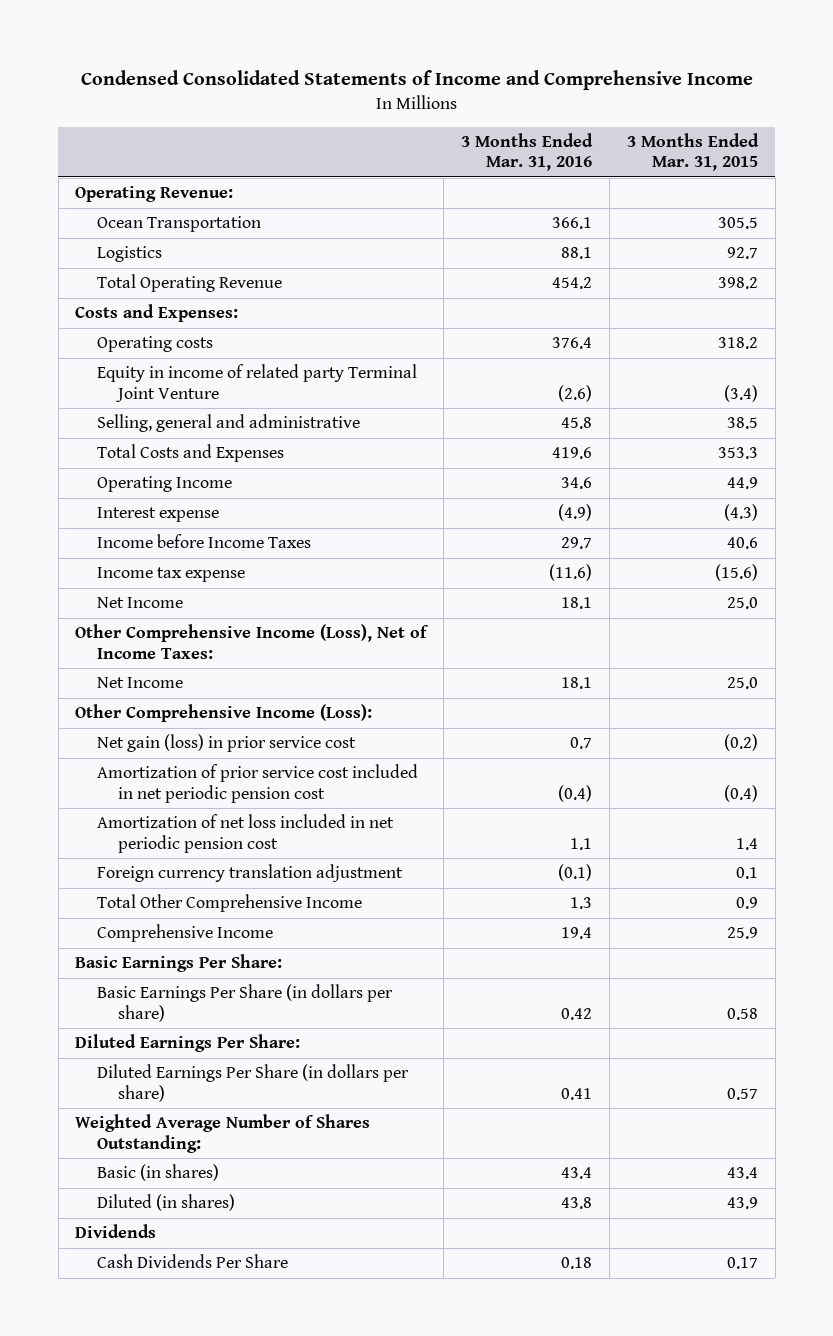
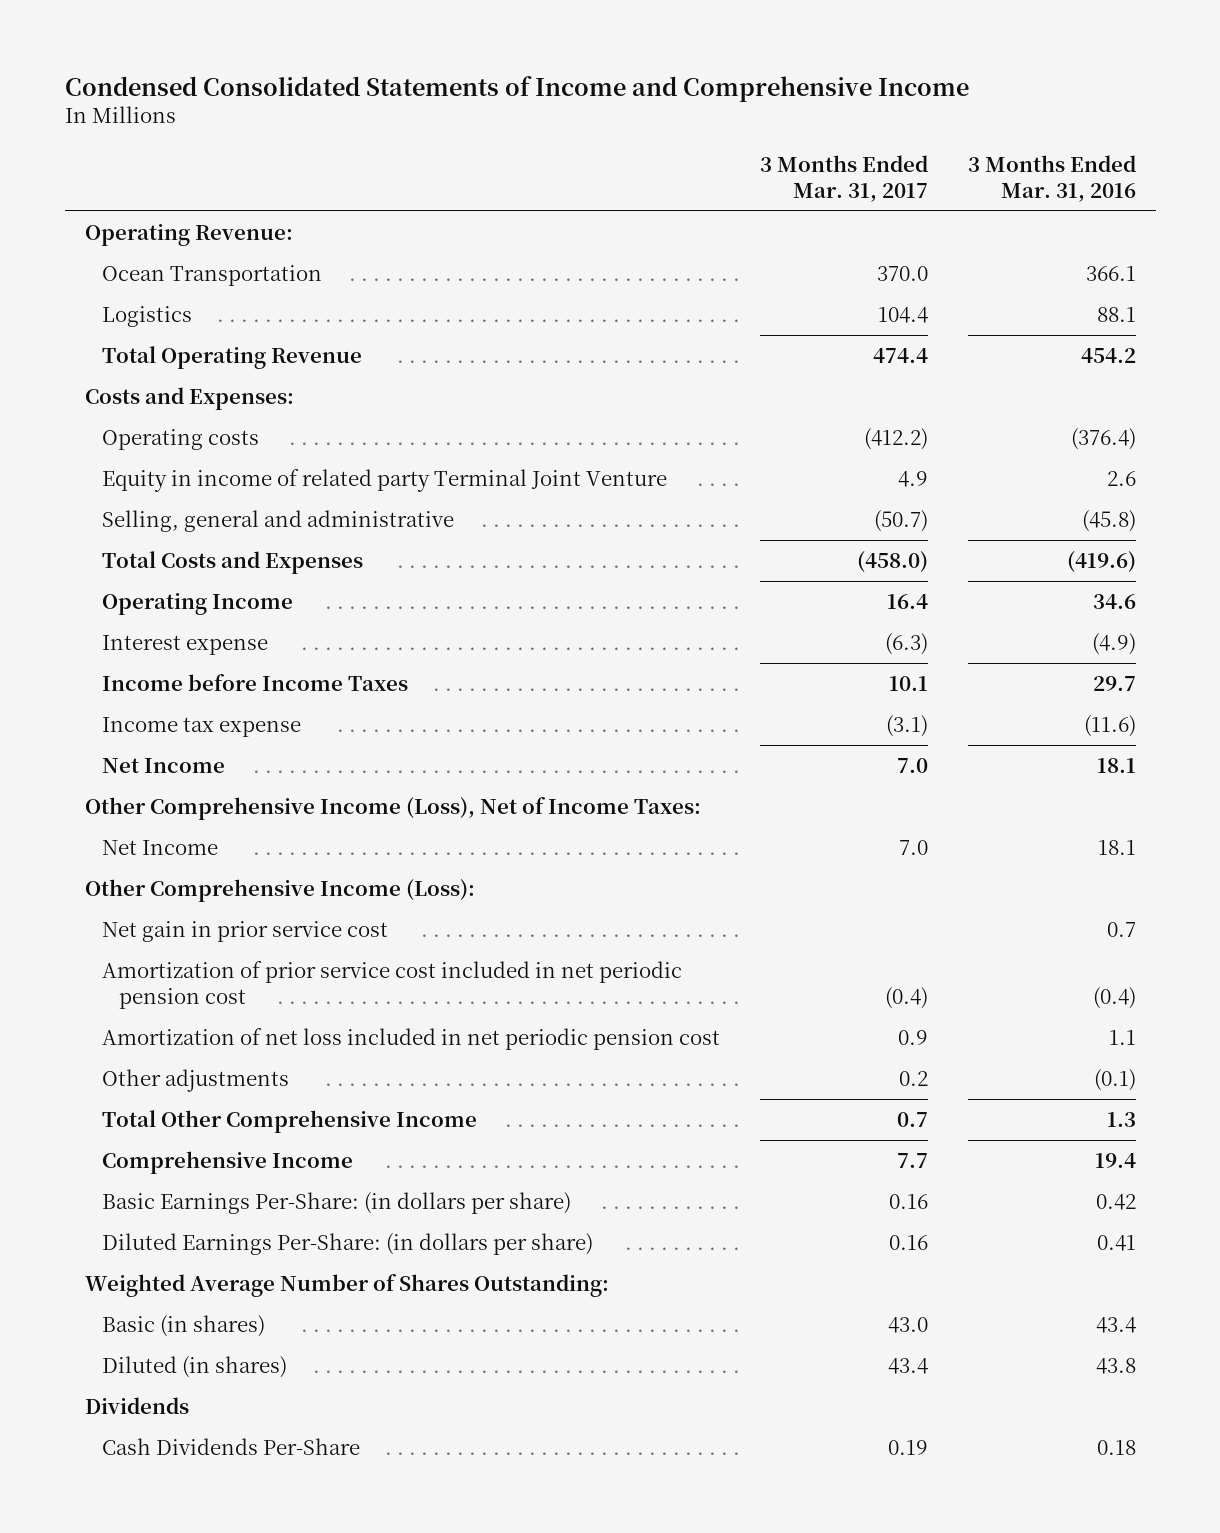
[626,133,759,172] 3 Months Ended Mar. 31, 2015 -> none
none -> [759,154,928,202] 3 Months Ended Mar. 31, 2017
[552,337,593,350] 376.4 -> [1070,427,1136,450] (376.4)
[558,384,593,402] (2.6) -> [1106,470,1136,486] 2.6
[561,417,593,430] 45.8 -> [1081,509,1136,532] (45.8)
[552,447,593,460] 419.6 -> [1066,550,1136,573] (419.6)
[96,734,356,753] Net gain (loss) in prior service cost -> [101,920,388,942] Net gain in prior service cost
[96,864,403,883] Foreign currency translation adjustment -> none
none -> [101,1068,289,1092] Other adjustments
[75,954,283,973] Basic Earnings Per Share: -> none
[75,1034,301,1053] Diluted Earnings Per Share: -> none
[96,984,393,1022] Basic Earnings Per Share (in dollars per share) -> [101,1191,571,1214] Basic Earnings Per-Share: (in dollars per share)
[96,1064,409,1102] Diluted Earnings Per Share (in dollars per share) -> [101,1232,593,1255] Diluted Earnings Per-Share: (in dollars per share)
[96,1254,288,1269] Cash Dividends Per Share -> [101,1437,360,1455] Cash Dividends Per-Share

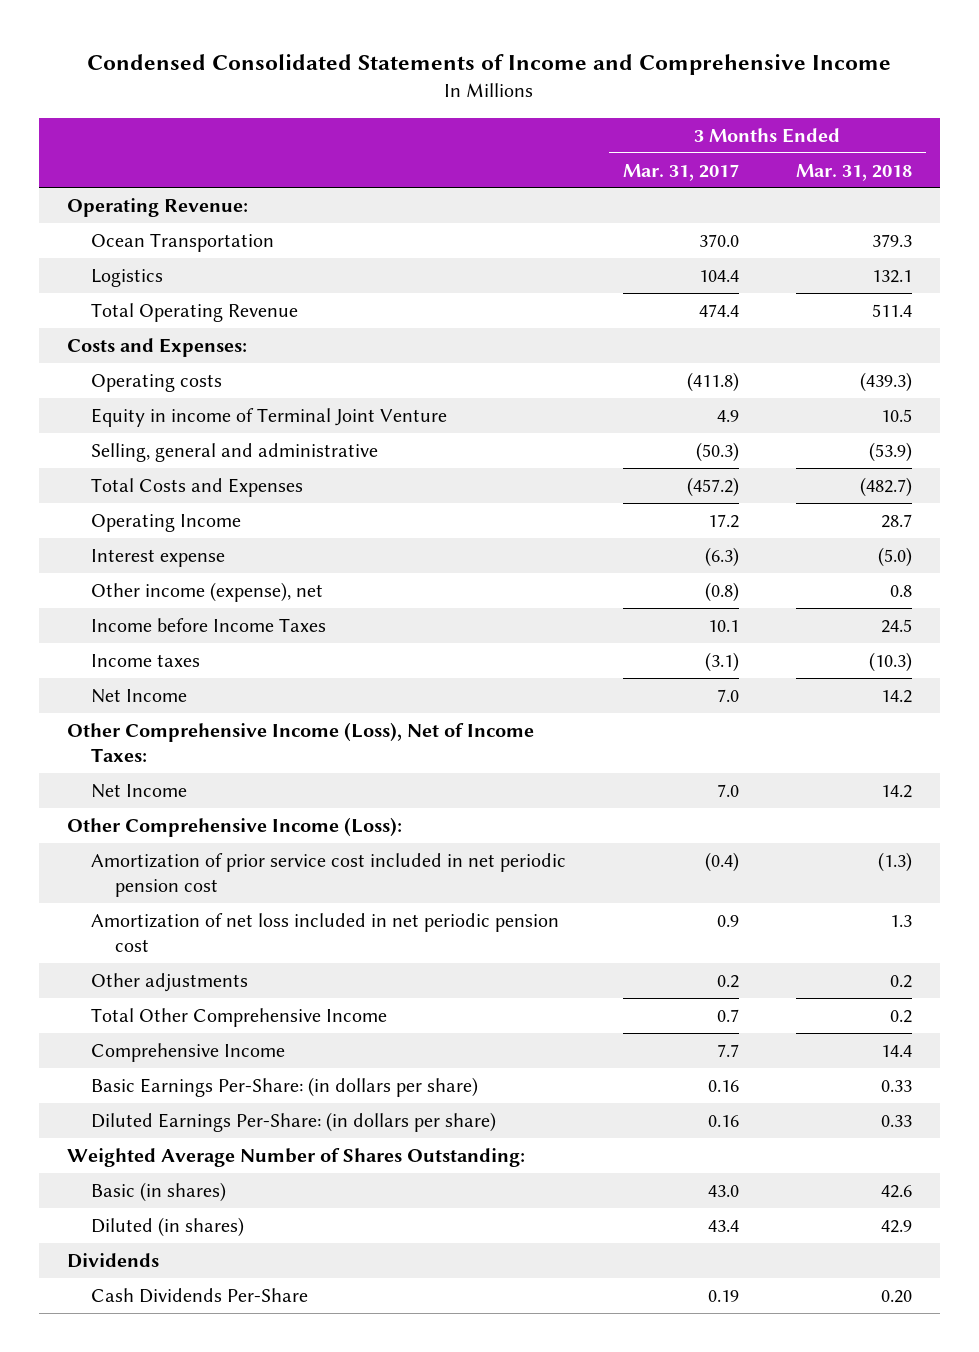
[967,154,1136,202] 3 Months Ended Mar. 31, 2016 -> none
none -> [795,163,912,181] Mar. 31, 2018
[863,427,928,450] (412.2) -> [686,372,739,393] (411.8)
[101,468,667,492] Equity in income of related party Terminal Joint Venture -> [91,408,448,428] Equity in income of Terminal Joint Venture
[873,509,928,532] (50.7) -> [695,442,739,463] (50.3)
[856,550,928,573] (458.0) -> [686,477,739,498] (457.2)
[886,593,928,609] 16.4 -> [707,514,739,529] 17.2
none -> [91,582,324,603] Other income (expense), net
[101,716,301,737] Income tax expense -> [91,654,201,668] Income taxes
[101,920,388,942] Net gain in prior service cost -> none

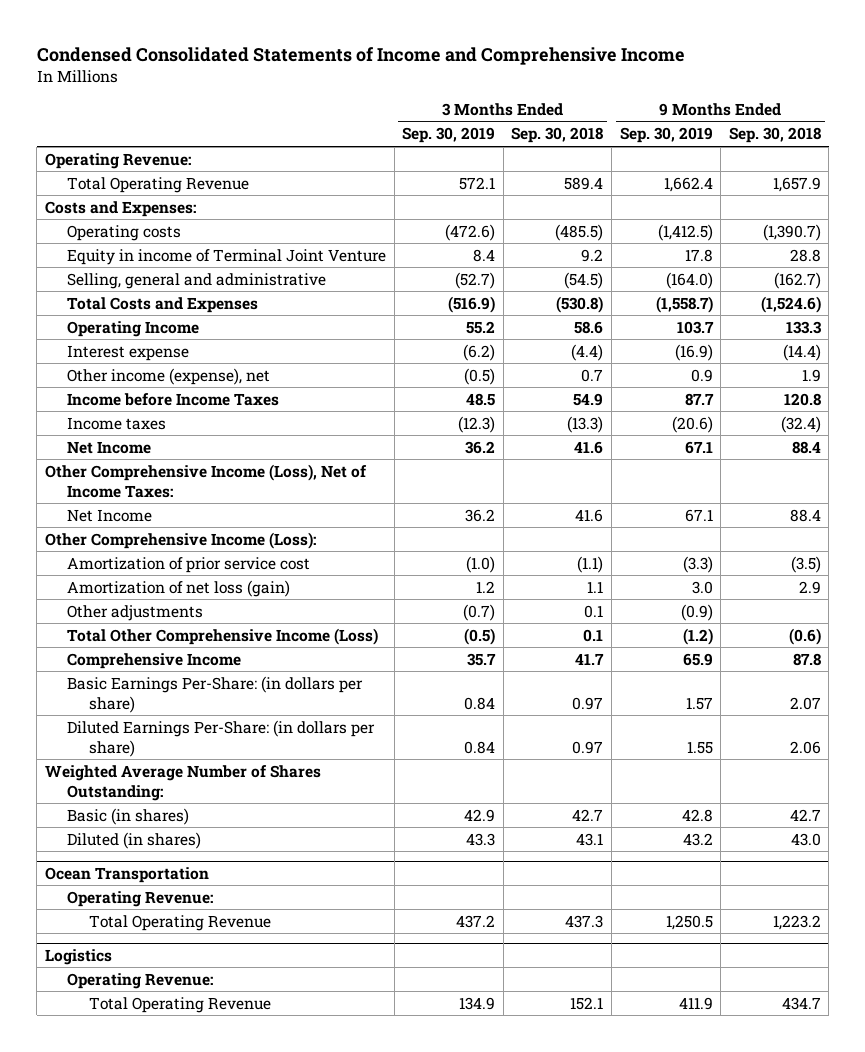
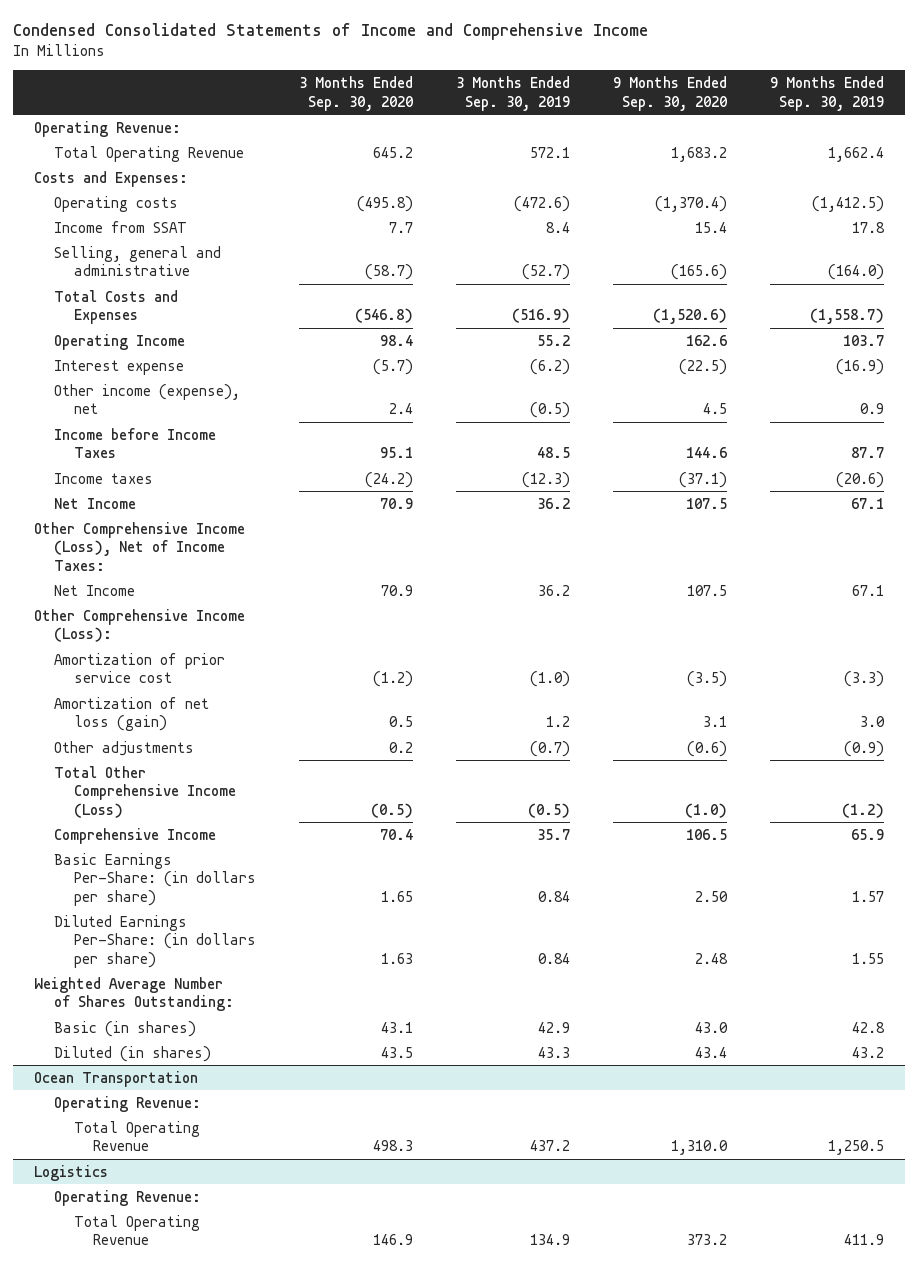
[511,127,604,144] Sep. 30, 2018 -> none
[728,127,821,144] Sep. 30, 2018 -> none
none -> [298,76,413,111] 3 Months Ended Sep. 30, 2020
none -> [612,76,727,111] 9 Months Ended Sep. 30, 2020
[66,248,386,265] Equity in income of Terminal Joint Venture -> [53,220,187,233] Income from SSAT

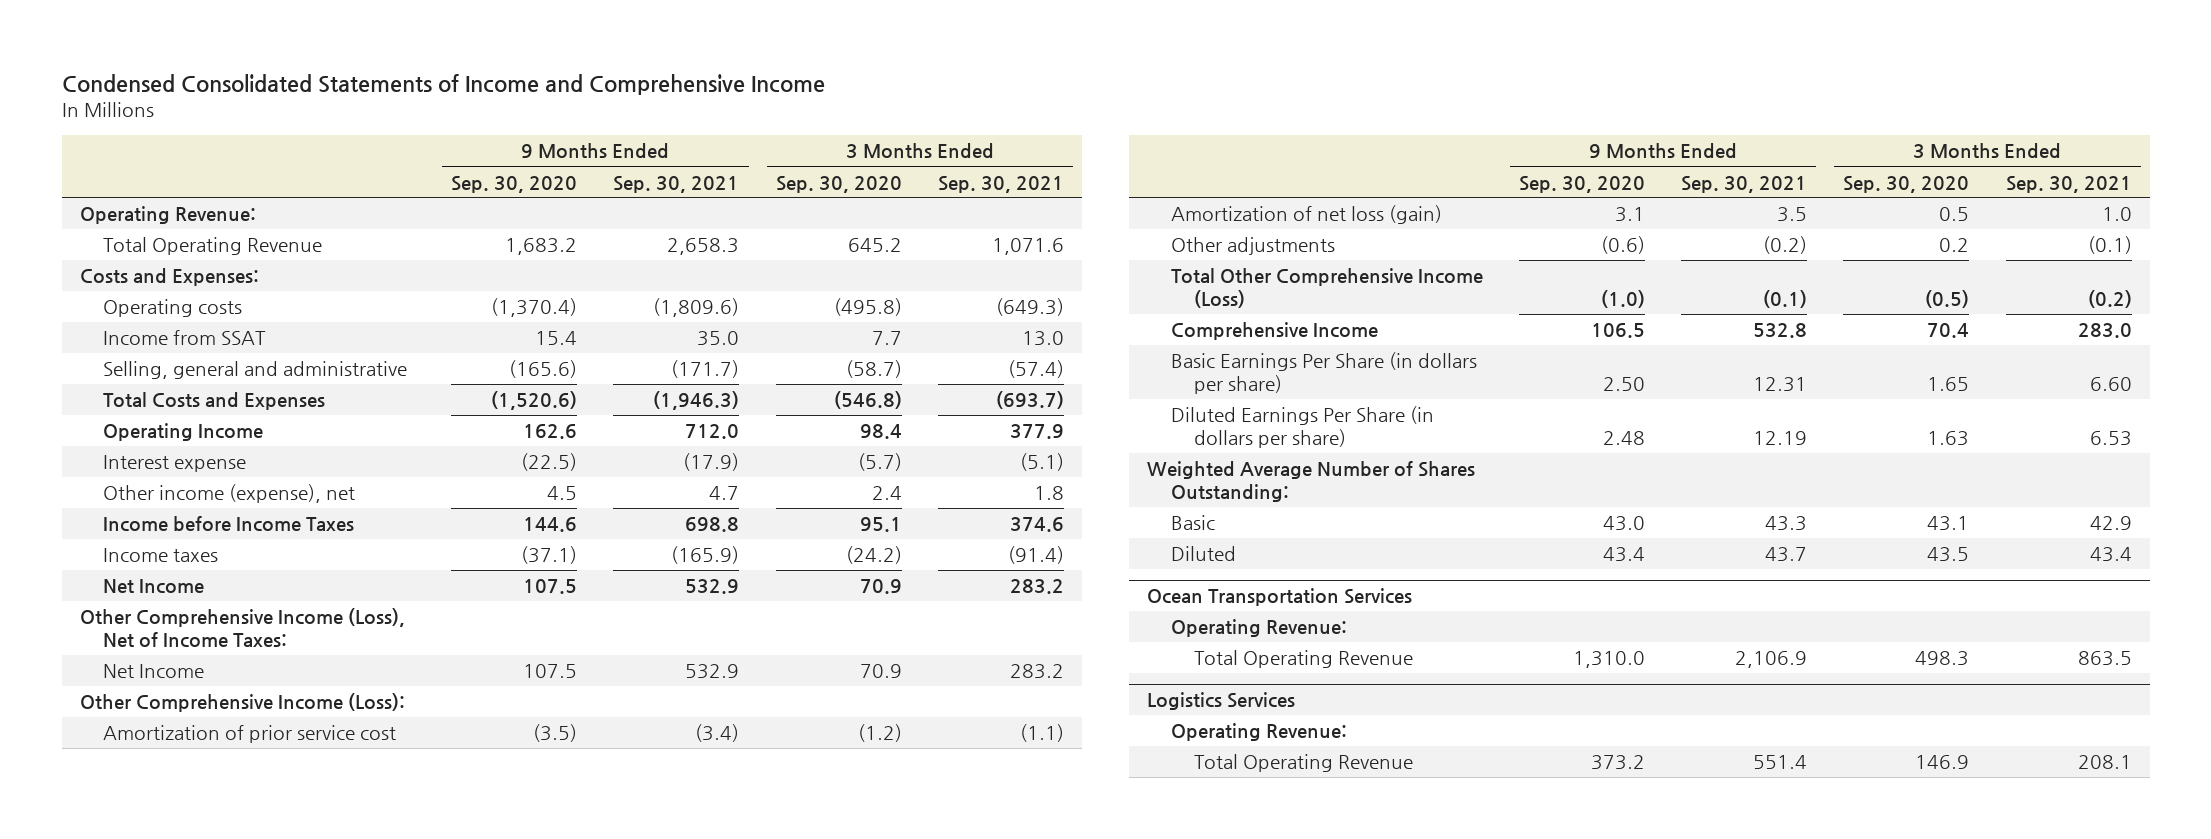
[455,76,570,111] 3 Months Ended Sep. 30, 2019 -> none
[769,76,884,111] 9 Months Ended Sep. 30, 2019 -> none
none -> [613,175,740,193] Sep. 30, 2021
none -> [937,175,1064,193] Sep. 30, 2021
[53,852,256,906] Basic Earnings Per-Share: (in dollars per share) -> [1170,352,1477,394] Basic Earnings Per Share (in dollars per share)
[53,914,256,968] Diluted Earnings Per-Share: (in dollars per share) -> [1170,406,1434,448] Diluted Earnings Per Share (in dollars per share)
[53,1020,196,1037] Basic (in shares) -> [1170,515,1215,531] Basic
[53,1045,211,1062] Diluted (in shares) -> [1170,546,1236,562] Diluted
[34,1070,199,1087] Ocean Transportation -> [1147,588,1413,607] Ocean Transportation Services
[34,1164,109,1181] Logistics -> [1147,692,1296,711] Logistics Services

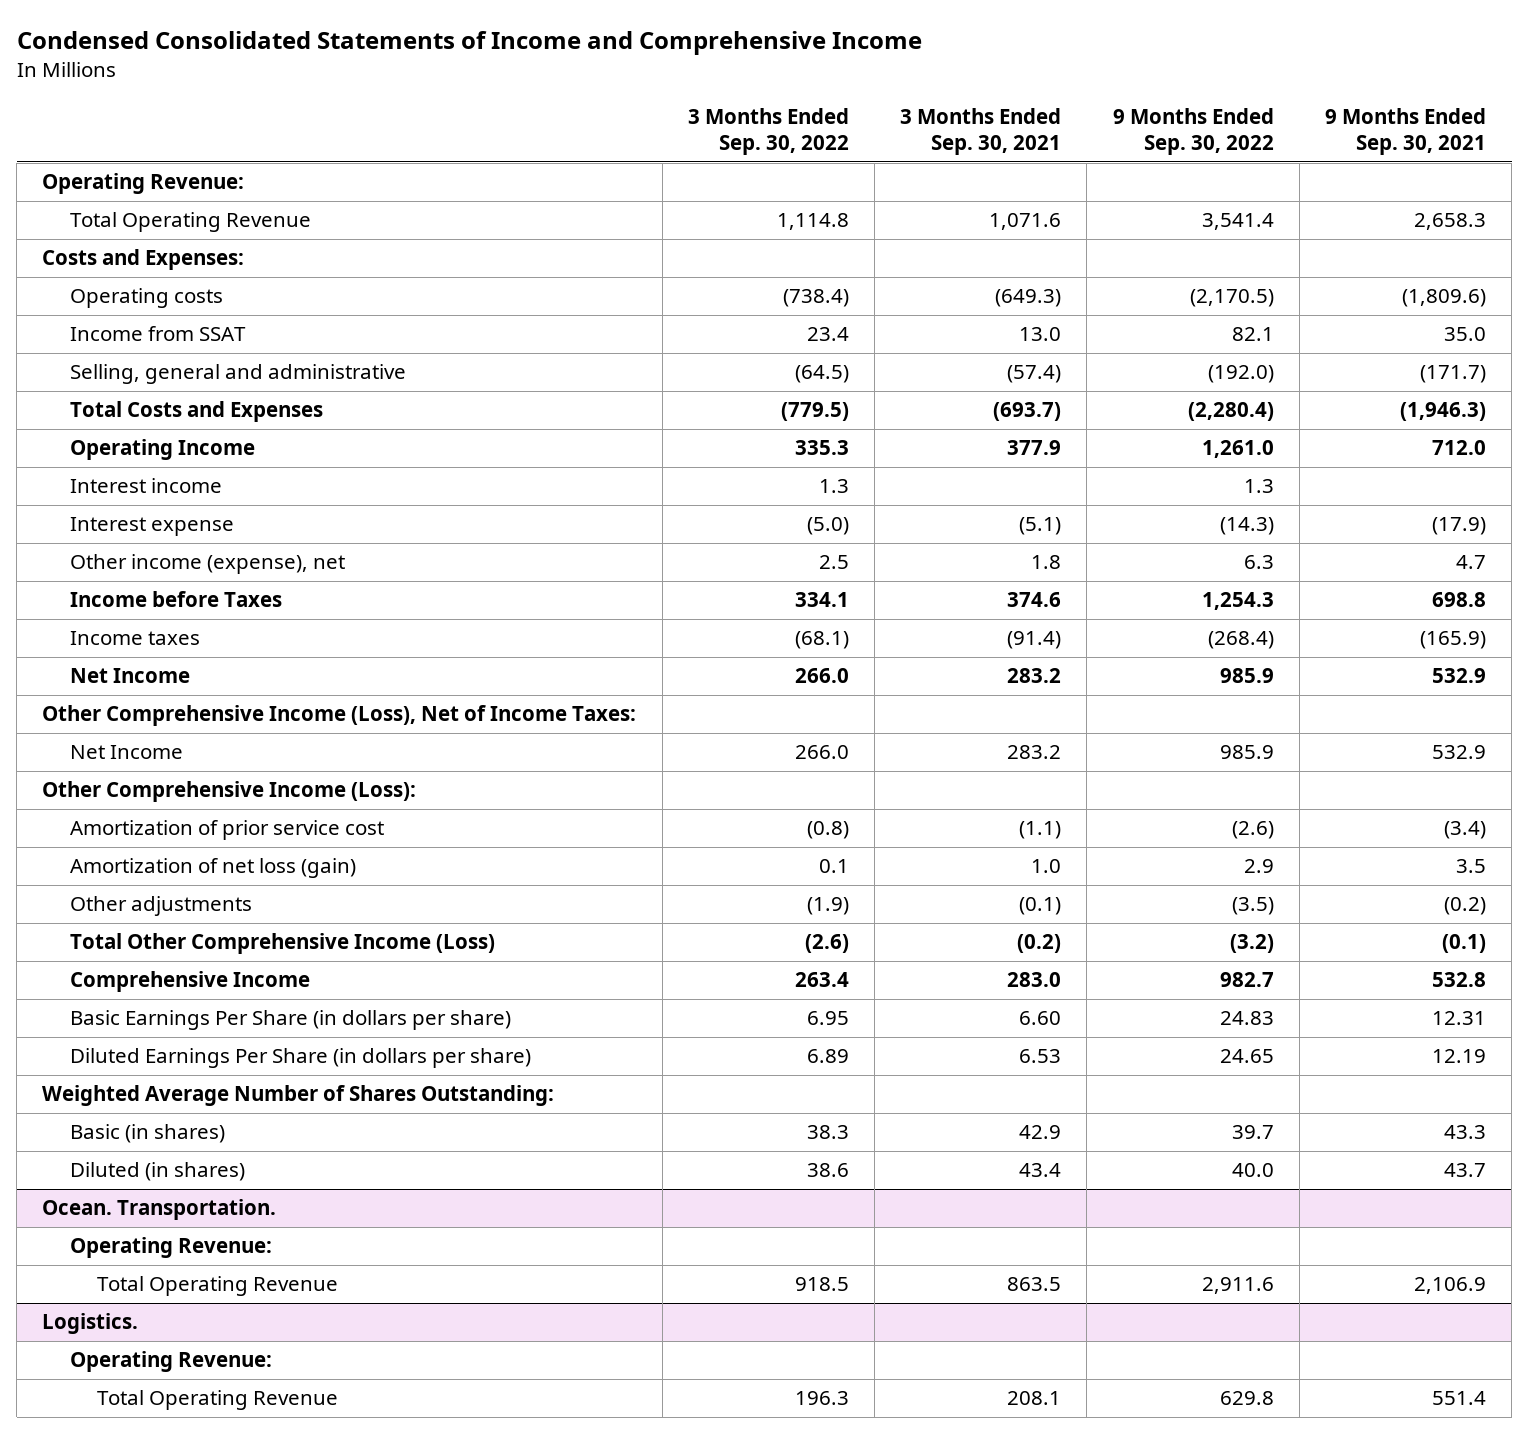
[451,175,578,193] Sep. 30, 2020 -> none
[775,175,902,193] Sep. 30, 2020 -> none
none -> [687,107,849,156] 3 Months Ended Sep. 30, 2022
none -> [1112,107,1274,156] 9 Months Ended Sep. 30, 2022
none -> [69,478,222,494] Interest income
[103,516,355,533] Income before Income Taxes -> [69,591,282,608] Income before Taxes
[1170,515,1215,531] Basic -> [69,1124,225,1144] Basic (in shares)
[1170,546,1236,562] Diluted -> [69,1162,245,1182] Diluted (in shares)
[1147,588,1413,607] Ocean Transportation Services -> [42,1199,277,1221] Ocean. Transportation.
[1147,692,1296,711] Logistics Services -> [42,1313,139,1335] Logistics.

